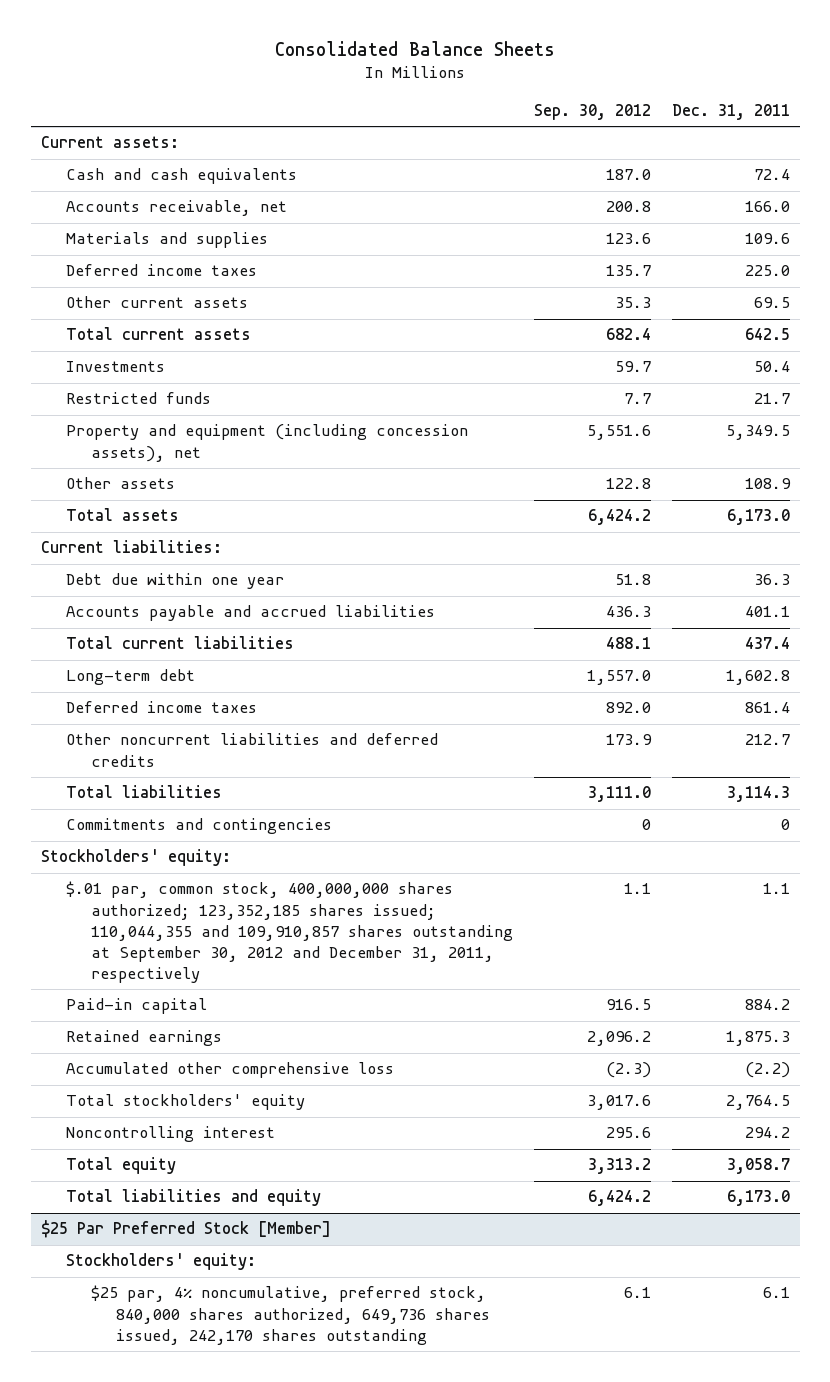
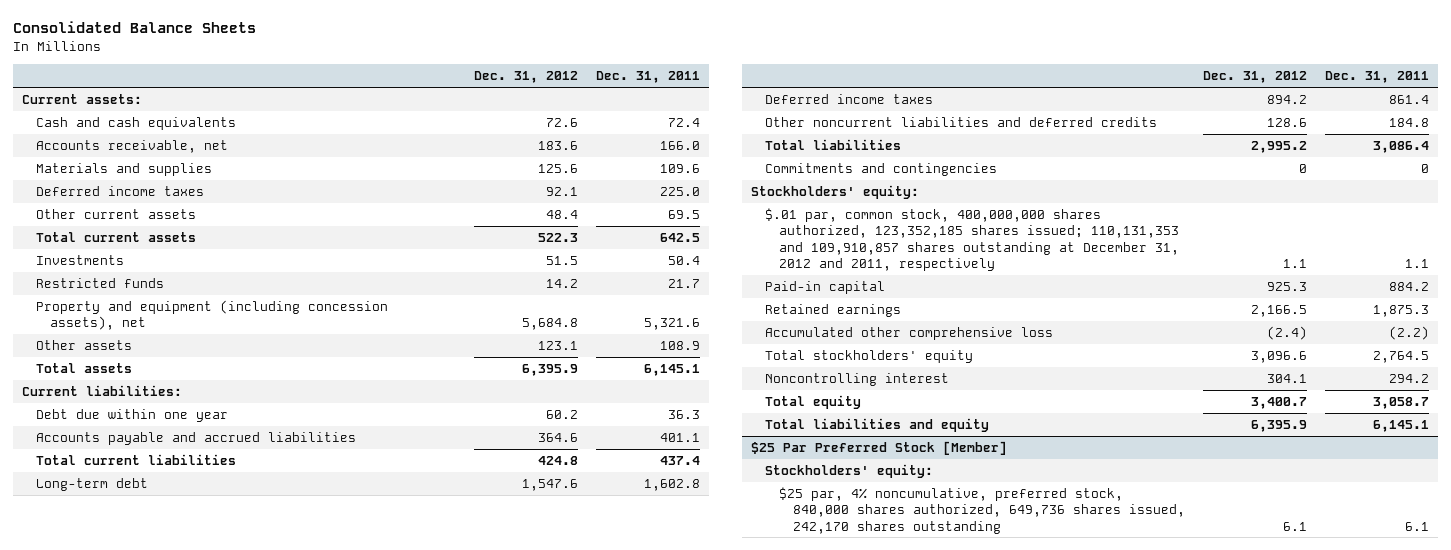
[533,104,651,121] Sep. 30, 2012 -> none
none -> [474,71,579,84] Dec. 31, 2012
[725,425,790,441] 5,349.5 -> [643,318,700,331] 5,321.6
[726,509,790,526] 6,173.0 -> [643,363,700,376] 6,145.1
[744,734,790,746] 212.7 -> [1388,117,1429,127] 184.8
[726,786,790,803] 3,114.3 -> [1372,140,1429,153] 3,086.4
[65,881,514,984] $.01 par, common stock, 400,000,000 shares authorized; 123,352,185 shares issued; 110,044,355 and 109,910,857 shares outstanding at September 30, 2012 and December 31, 2011, respectively -> [764,207,1180,272] $.01 par, common stock, 400,000,000 shares authorized, 123,352,185 shares issued; 110,131,353 and 109,910,857 shares outstanding at December 31, 2012 and 2011, respectively
[726,1190,790,1207] 6,173.0 -> [1372,419,1429,432] 6,145.1

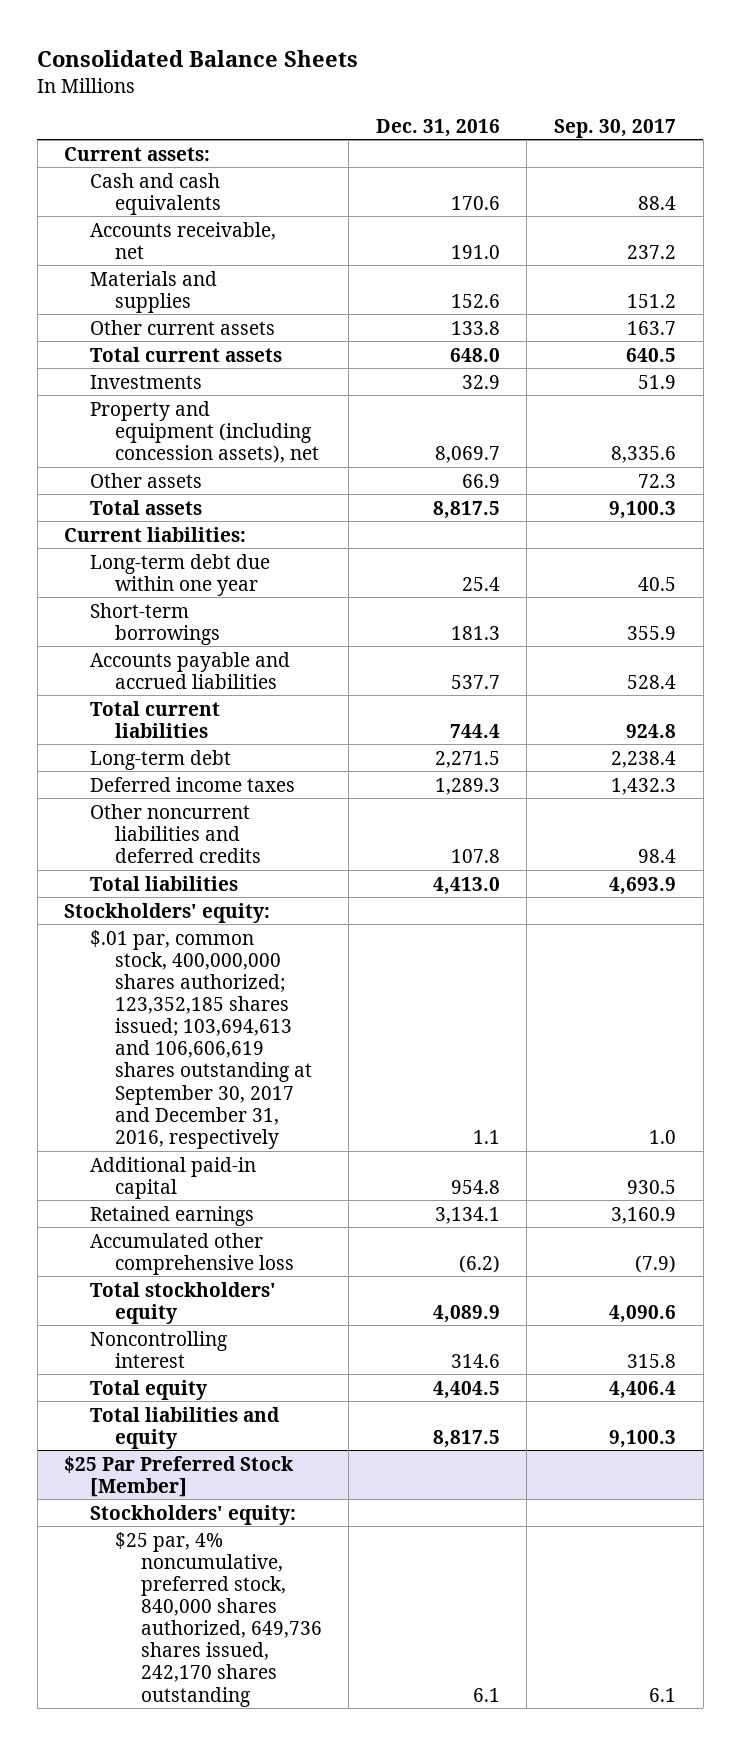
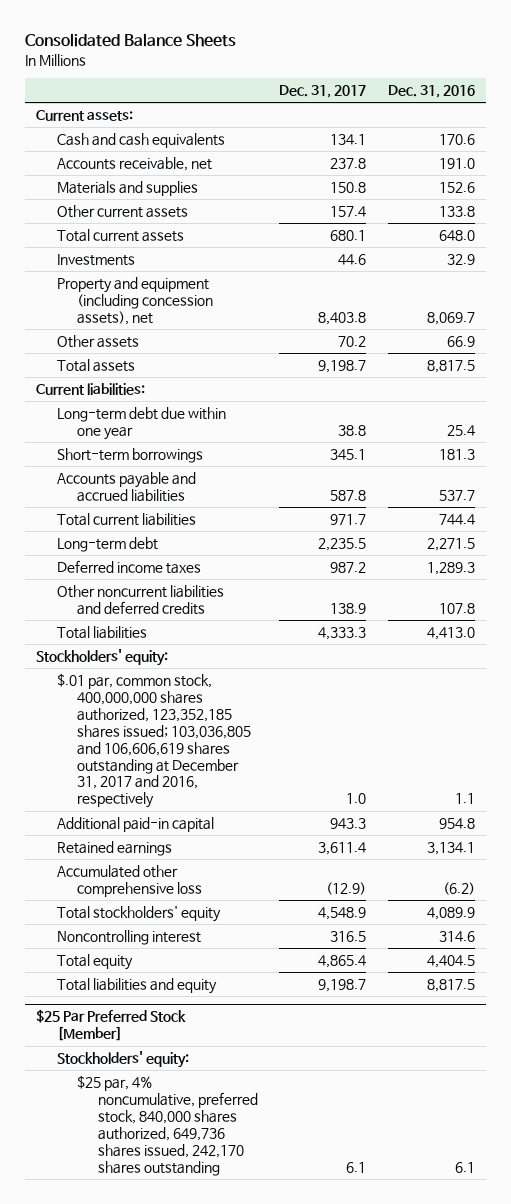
[553,118,676,138] Sep. 30, 2017 -> none
none -> [279,85,367,99] Dec. 31, 2017
[89,929,313,1149] $.01 par, common stock, 400,000,000 shares authorized; 123,352,185 shares issued; 103,694,613 and 106,606,619 shares outstanding at September 30, 2017 and December 31, 2016, respectively -> [56,673,252,809] $.01 par, common stock, 400,000,000 shares authorized, 123,352,185 shares issued; 103,036,805 and 106,606,619 shares outstanding at December 31, 2017 and 2016, respectively

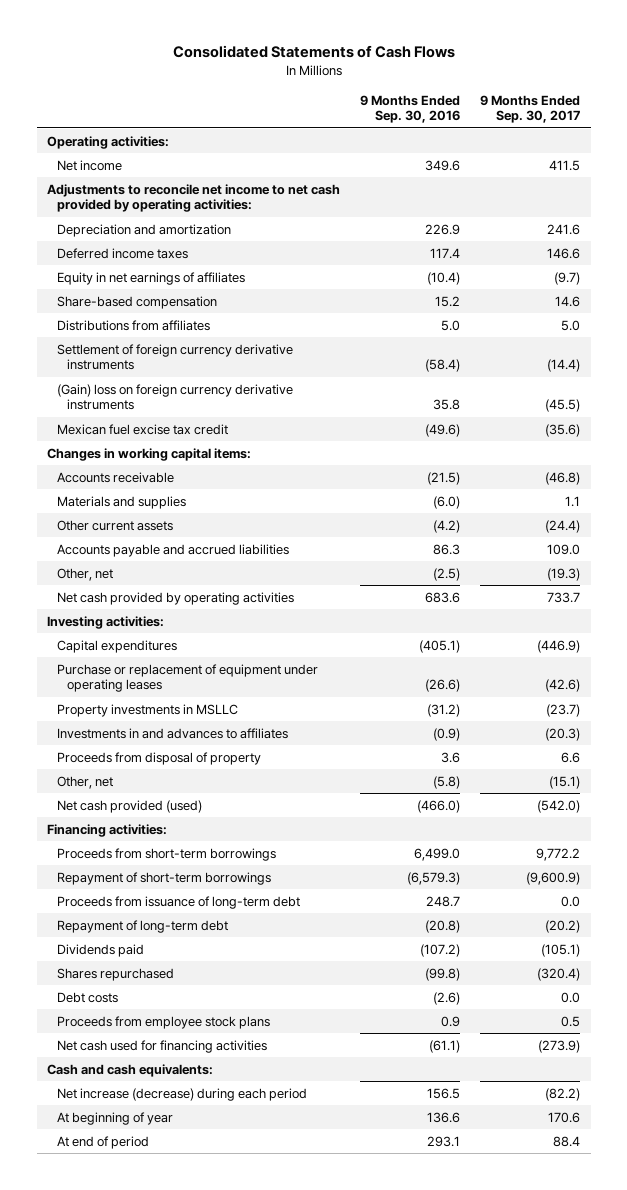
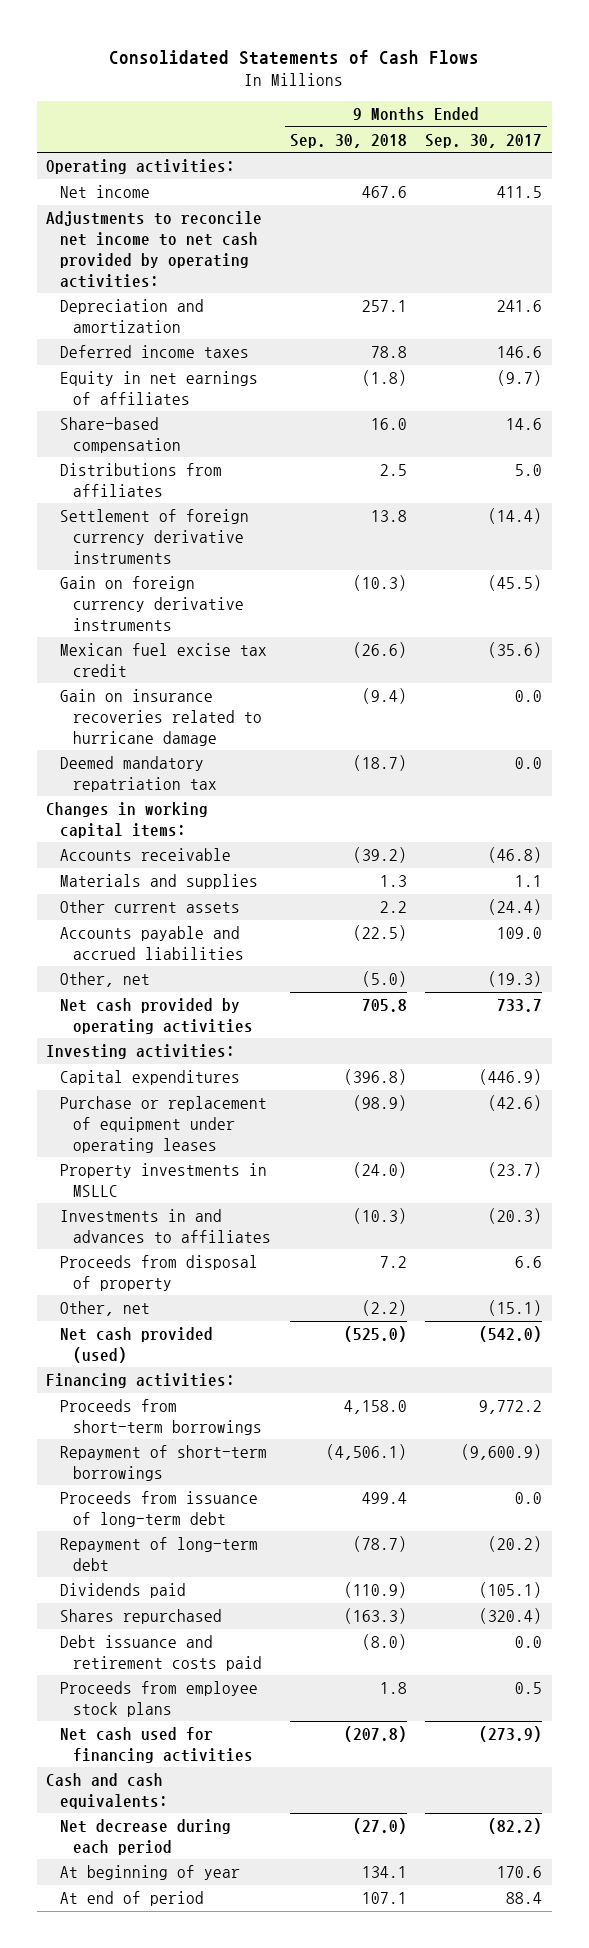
[360,94,461,124] 9 Months Ended Sep. 30, 2016 -> none
none -> [289,133,407,148] Sep. 30, 2018
[57,383,294,411] (Gain) loss on foreign currency derivative instruments -> [59,576,245,631] Gain on foreign currency derivative instruments
none -> [59,689,263,746] Gain on insurance recoveries related to hurricane damage
none -> [59,756,218,792] Deemed mandatory repatriation tax
[57,991,119,1003] Debt costs -> [59,1635,263,1671] Debt issuance and retirement costs paid
[57,1087,308,1101] Net increase (decrease) during each period -> [59,1819,231,1855] Net decrease during each period

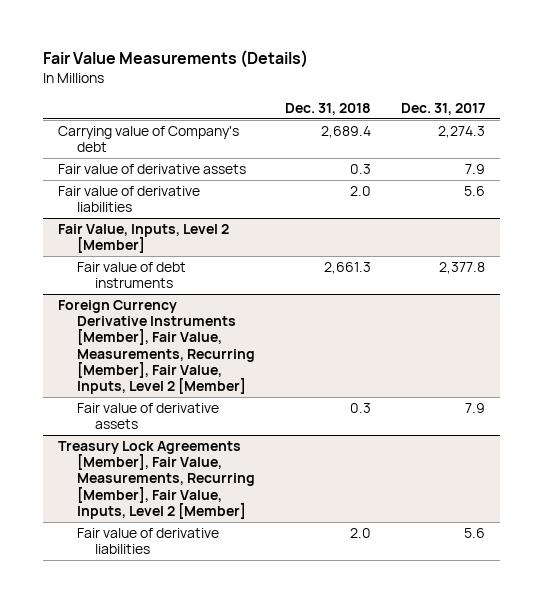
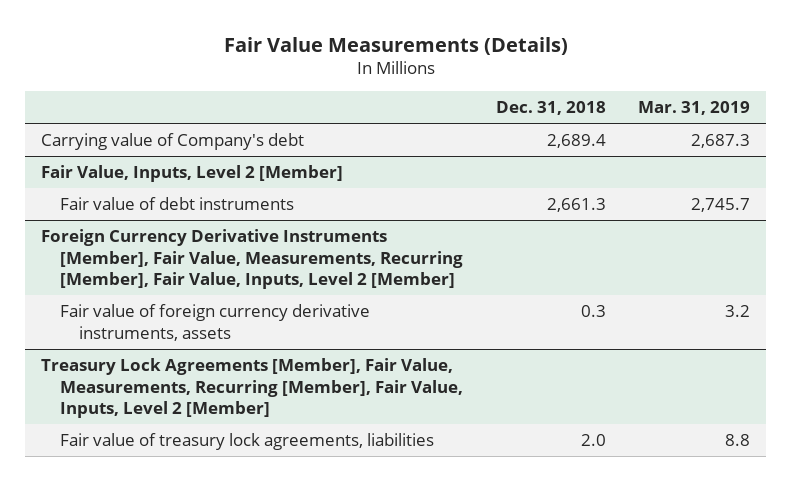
[400,102,485,115] Dec. 31, 2017 -> none
none -> [638,101,751,116] Mar. 31, 2019
[57,163,246,174] Fair value of derivative assets -> none
[57,185,200,213] Fair value of derivative liabilities -> none
[76,402,219,430] Fair value of derivative assets -> [60,303,371,341] Fair value of foreign currency derivative instruments, assets
[76,527,219,555] Fair value of derivative liabilities -> [60,432,435,450] Fair value of treasury lock agreements, liabilities

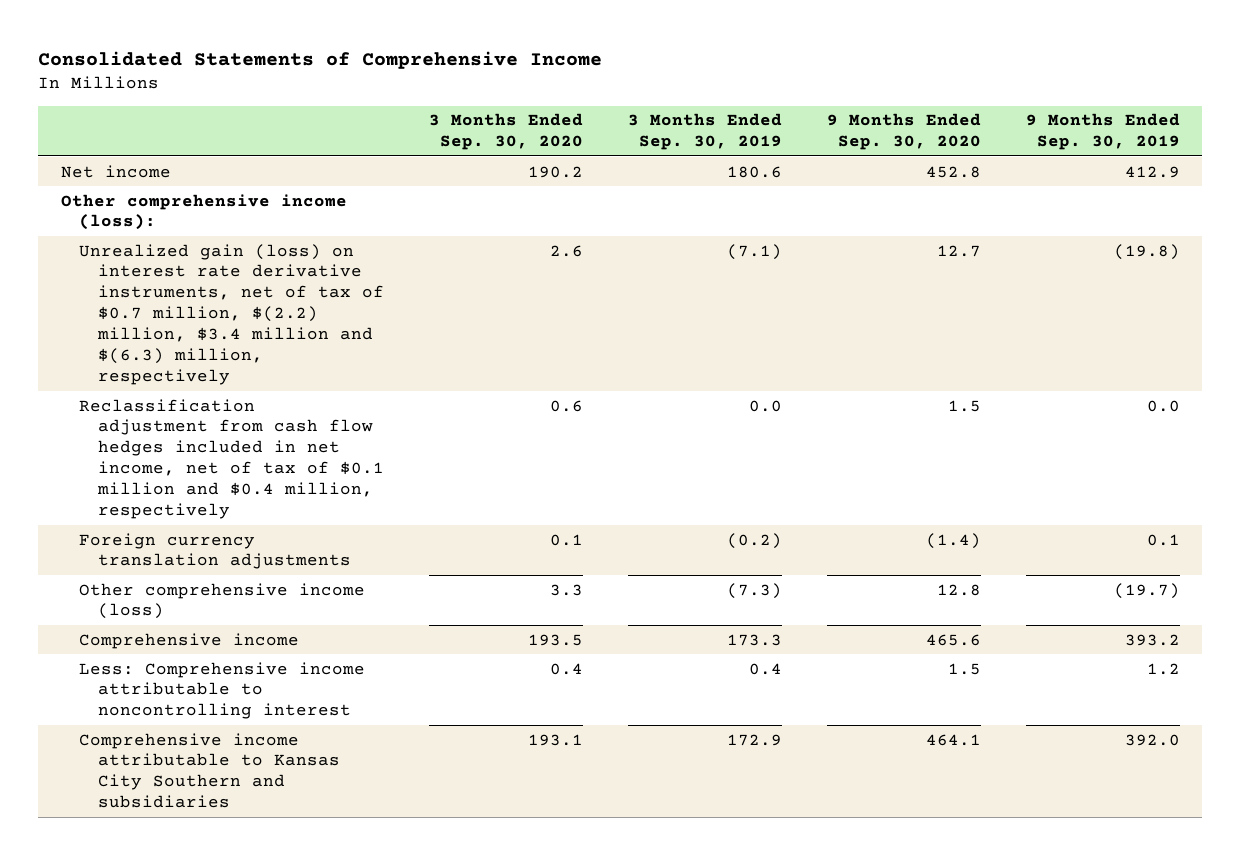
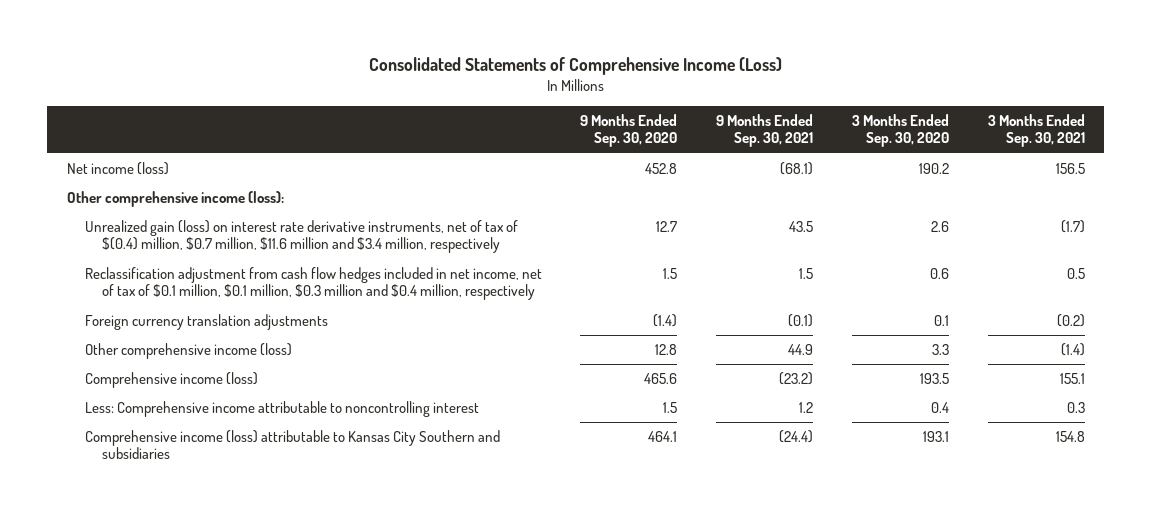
[38,50,603,69] Consolidated Statements of Comprehensive Income -> [368,56,782,75] Consolidated Statements of Comprehensive Income (Loss)
[627,113,782,151] 3 Months Ended Sep. 30, 2019 -> none
[1025,113,1180,151] 9 Months Ended Sep. 30, 2019 -> none
none -> [716,114,814,148] 9 Months Ended Sep. 30, 2021
none -> [987,114,1085,148] 3 Months Ended Sep. 30, 2021
[60,164,171,178] Net income -> [66,162,169,176] Net income (loss)
[79,243,384,386] Unrealized gain (loss) on interest rate derivative instruments, net of tax of $0.7 million, $(2.2) million, $3.4 million and $(6.3) million, respectively -> [84,220,518,254] Unrealized gain (loss) on interest rate derivative instruments, net of tax of $(0.4) million, $0.7 million, $11.6 million and $3.4 million, respectively
[79,398,384,520] Reclassification adjustment from cash flow hedges included in net income, net of tax of $0.1 million and $0.4 million, respectively -> [84,267,542,301] Reclassification adjustment from cash flow hedges included in net income, net of tax of $0.1 million, $0.1 million, $0.3 million and $0.4 million, respectively
[79,632,300,649] Comprehensive income -> [84,372,258,389] Comprehensive income (loss)
[79,732,340,809] Comprehensive income attributable to Kansas City Southern and subsidiaries -> [84,430,500,460] Comprehensive income (loss) attributable to Kansas City Southern and subsidiaries

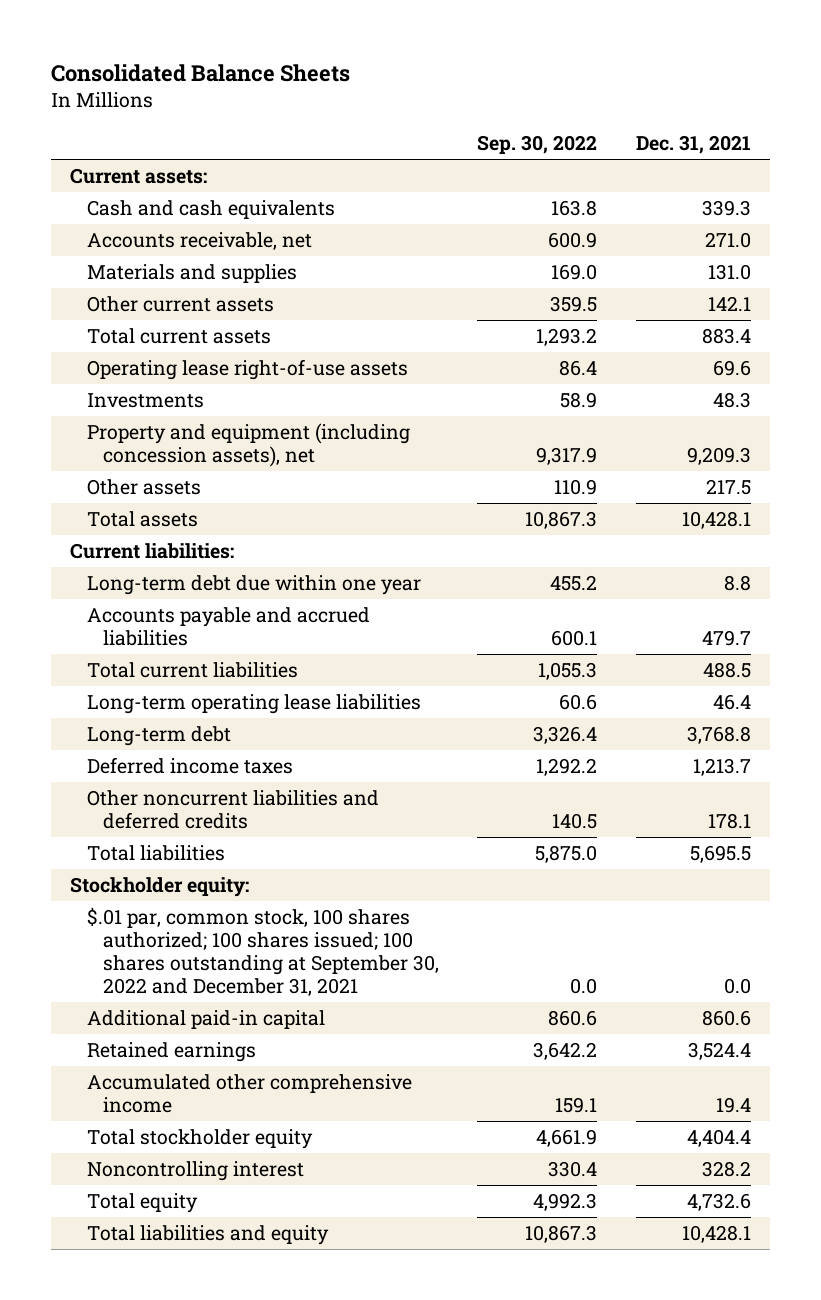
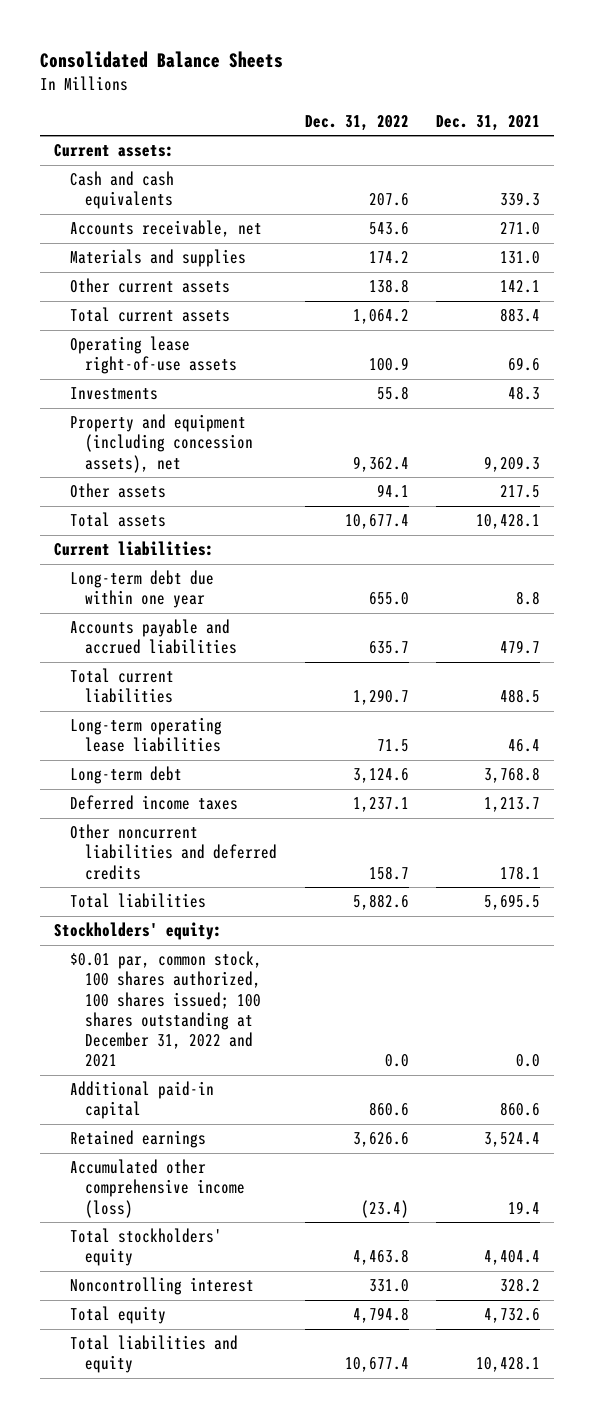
[477,134,598,154] Sep. 30, 2022 -> none
none -> [304,115,409,132] Dec. 31, 2022
[70,877,250,898] Stockholder equity: -> [53,922,222,941] Stockholders' equity:
[86,907,440,996] $.01 par, common stock, 100 shares authorized; 100 shares issued; 100 shares outstanding at September 30, 2022 and December 31, 2021 -> [69,951,262,1068] $0.01 par, common stock, 100 shares authorized, 100 shares issued; 100 shares outstanding at December 31, 2022 and 2021
[86,1074,412,1113] Accumulated other comprehensive income -> [69,1159,246,1218] Accumulated other comprehensive income (loss)
[86,1129,313,1150] Total stockholder equity -> [69,1228,222,1267] Total stockholders' equity

